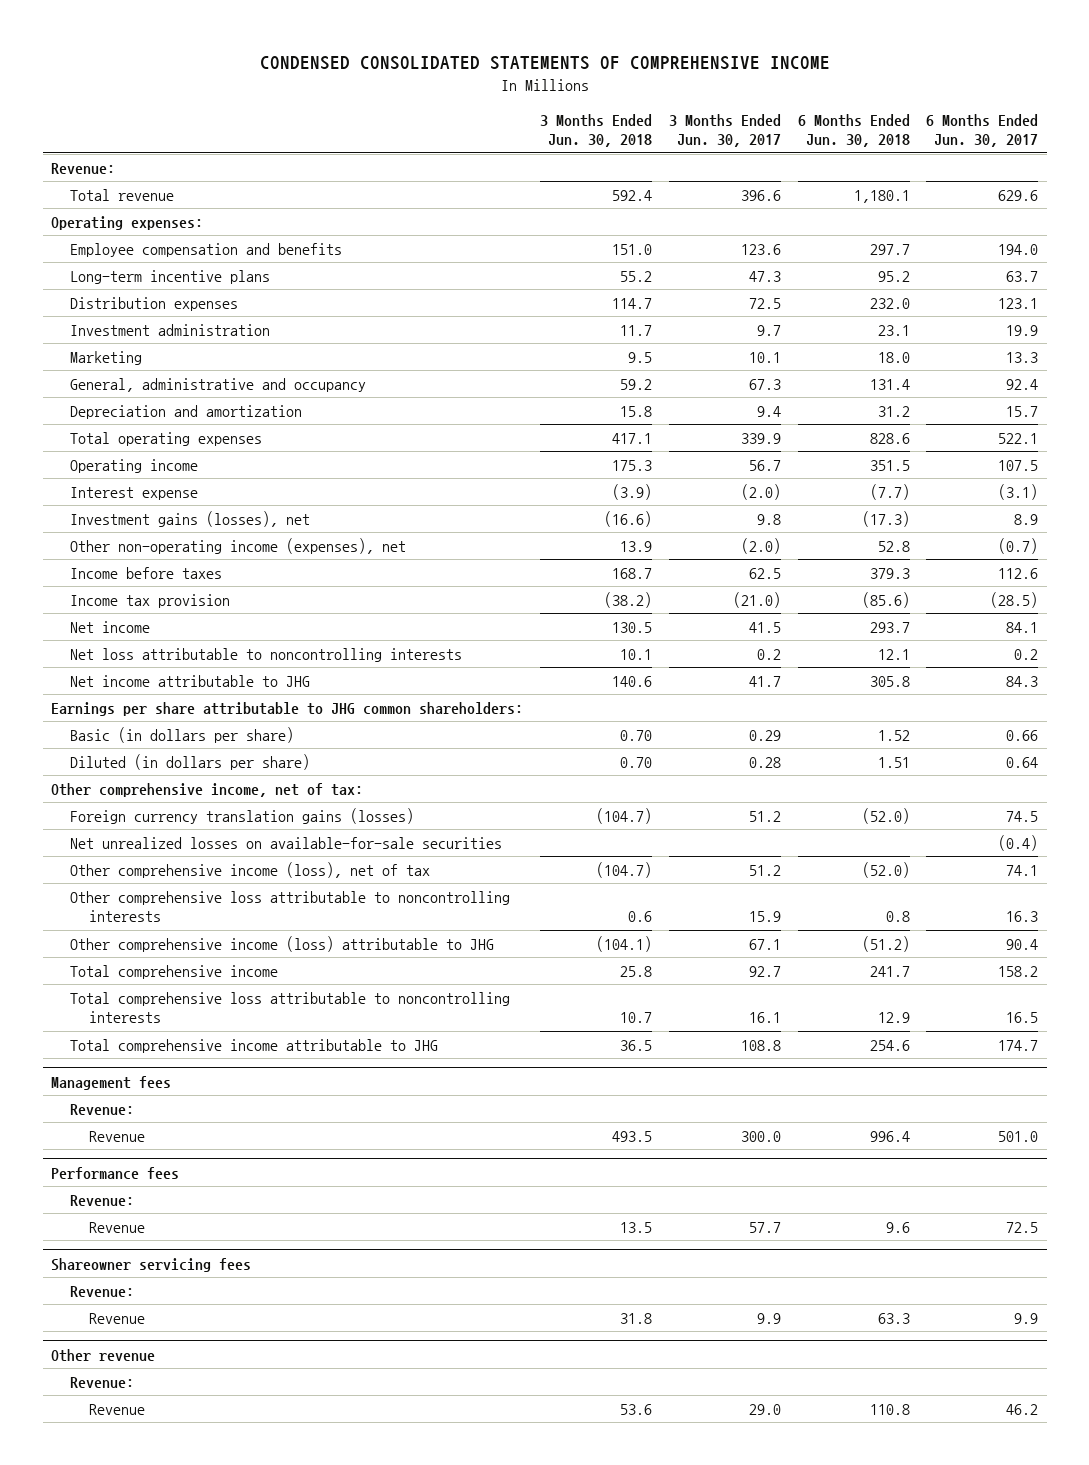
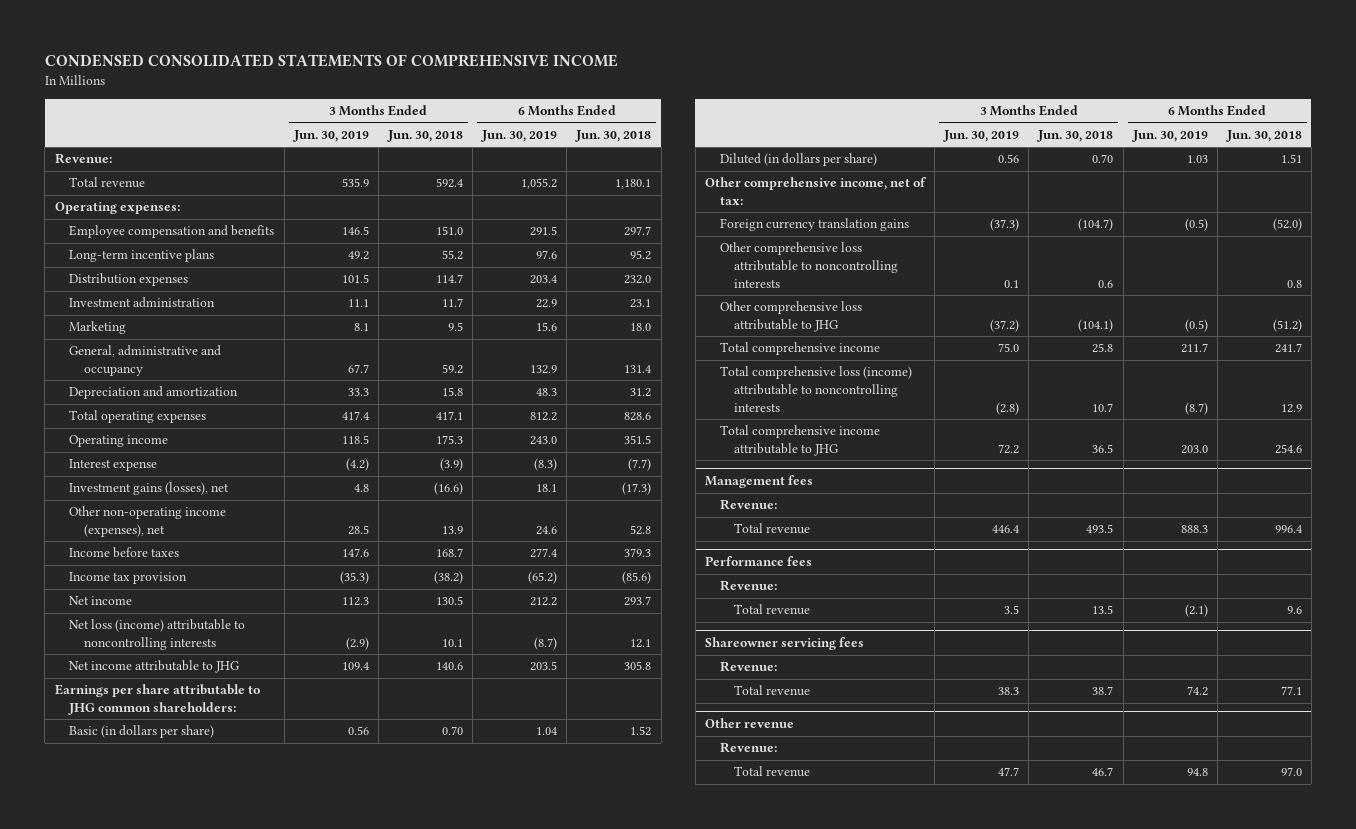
[668,113,781,148] 3 Months Ended Jun. 30, 2017 -> none
[926,113,1039,148] 6 Months Ended Jun. 30, 2017 -> none
none -> [292,129,369,142] Jun. 30, 2019
none -> [481,129,558,142] Jun. 30, 2019
[70,647,463,662] Net loss attributable to noncontrolling interests -> [69,619,246,650] Net loss (income) attributable to noncontrolling interests
[70,836,503,849] Net unrealized losses on available-for-sale securities -> none
[70,861,431,878] Other comprehensive income (loss), net of tax -> none
[70,807,415,824] Foreign currency translation gains (losses) -> [719,218,909,232] Foreign currency translation gains
[70,935,495,952] Other comprehensive income (loss) attributable to JHG -> [719,301,862,332] Other comprehensive loss attributable to JHG
[70,991,511,1024] Total comprehensive loss attributable to noncontrolling interests -> [719,366,912,412] Total comprehensive loss (income) attributable to noncontrolling interests
[89,1130,146,1142] Revenue -> [734,523,811,535] Total revenue
[89,1221,146,1233] Revenue -> [734,604,811,616] Total revenue
[89,1312,146,1324] Revenue -> [734,685,811,697] Total revenue
[619,1312,652,1324] 31.8 -> [1092,686,1114,696] 38.7
[877,1312,910,1324] 63.3 -> [1280,686,1302,696] 77.1
[89,1403,146,1415] Revenue -> [734,766,811,778] Total revenue
[619,1403,652,1415] 53.6 -> [1092,767,1114,777] 46.7
[869,1403,910,1415] 110.8 -> [1280,767,1302,777] 97.0

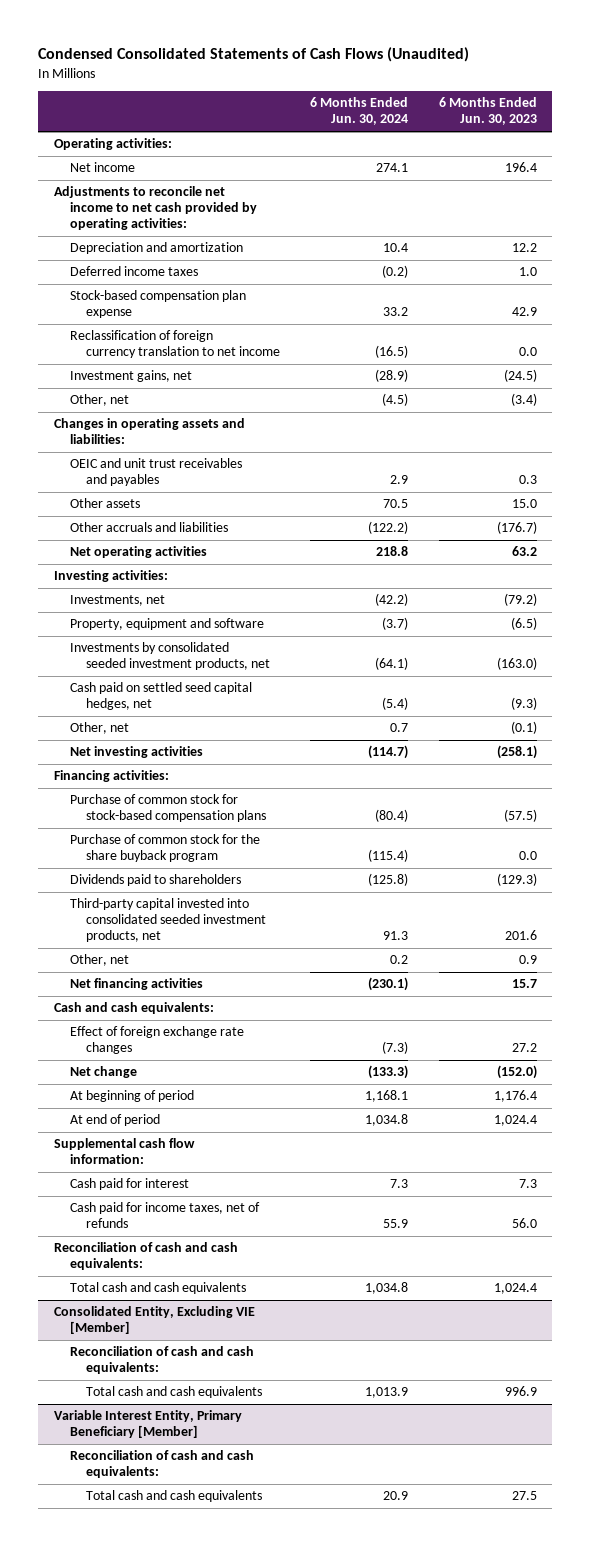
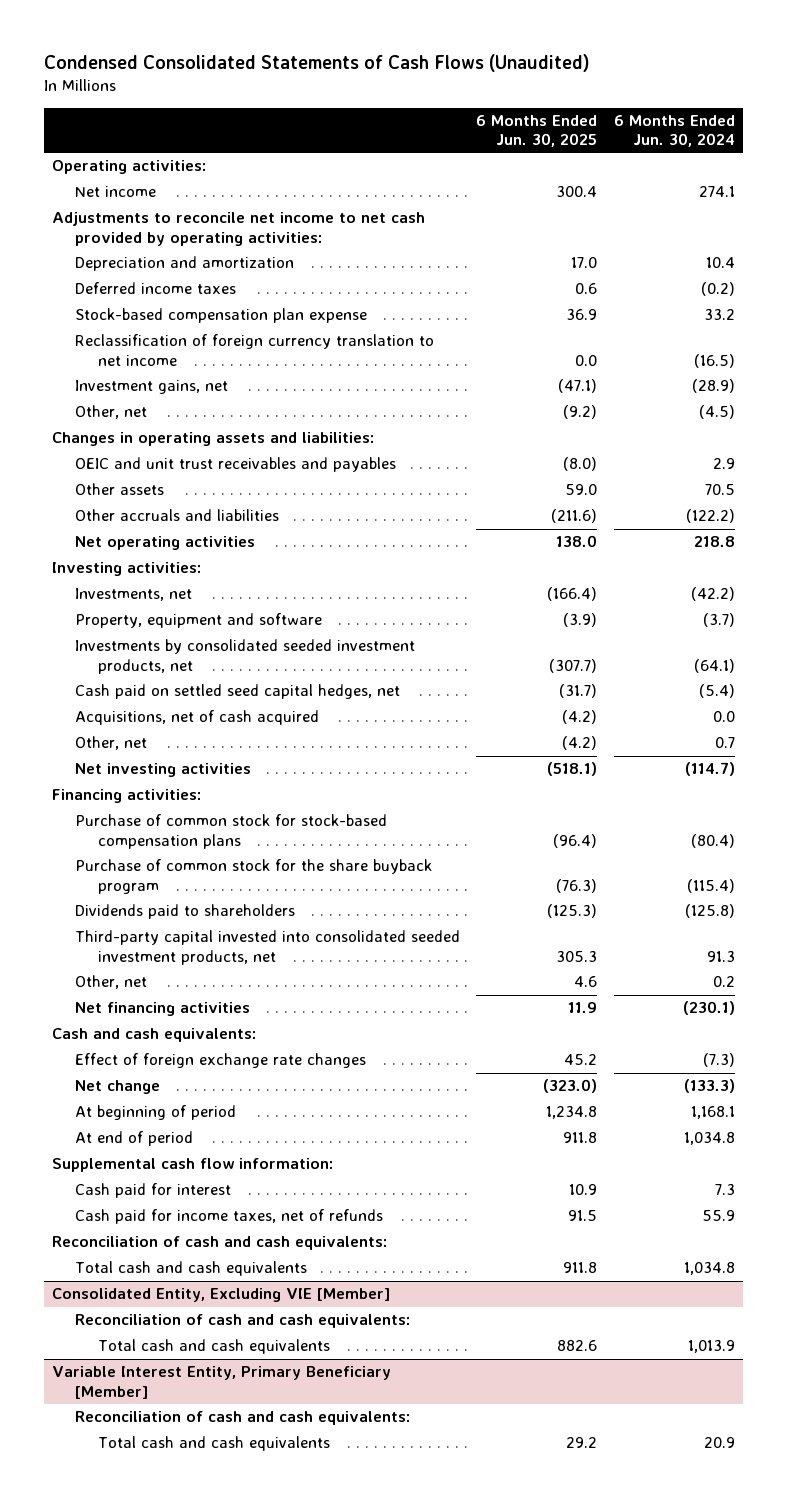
[438,97,537,126] 6 Months Ended Jun. 30, 2023 -> none
none -> [476,114,598,148] 6 Months Ended Jun. 30, 2025
none -> [74,710,319,726] Acquisitions, net of cash acquired

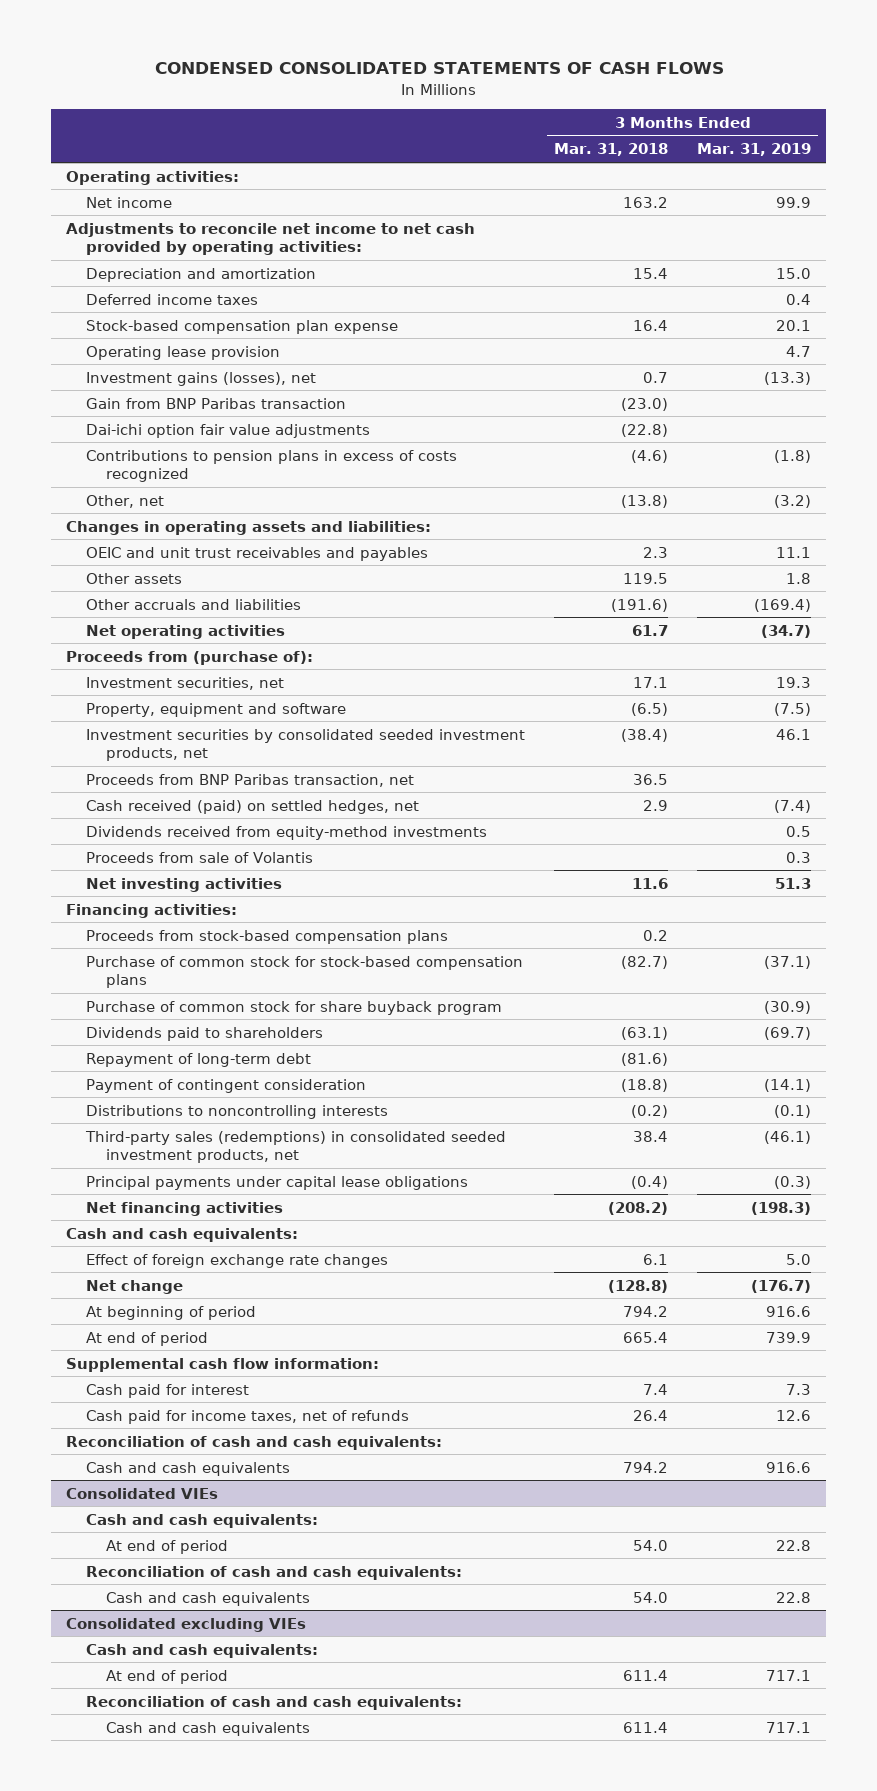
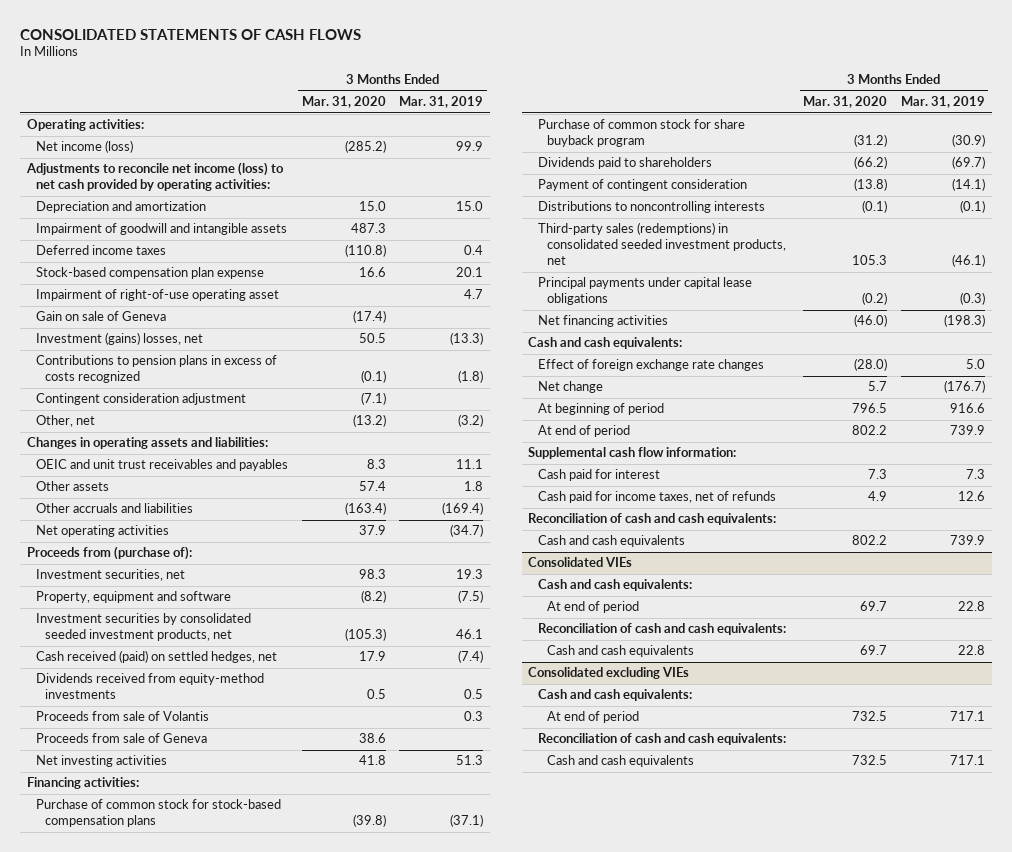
[154,62,724,75] CONDENSED CONSOLIDATED STATEMENTS OF CASH FLOWS -> [20,28,362,40] CONSOLIDATED STATEMENTS OF CASH FLOWS
[553,143,668,157] Mar. 31, 2018 -> none
none -> [301,96,386,109] Mar. 31, 2020
[85,196,172,208] Net income -> [36,140,134,154] Net income (loss)
[65,222,475,256] Adjustments to reconcile net income to net cash provided by operating activities: -> [25,162,284,192] Adjustments to reconcile net income (loss) to net cash provided by operating activities:
none -> [36,223,288,236] Impairment of goodwill and intangible assets
[85,345,280,360] Operating lease provision -> none
[85,397,346,409] Gain from BNP Paribas transaction -> none
[85,423,370,438] Dai-ichi option fair value adjustments -> none
none -> [36,289,280,302] Impairment of right-of-use operating asset
none -> [36,311,167,322] Gain on sale of Geneva
[85,371,316,386] Investment gains (losses), net -> [36,332,204,346] Investment (gains) losses, net
none -> [36,393,247,406] Contingent consideration adjustment
[85,773,414,787] Proceeds from BNP Paribas transaction, net -> none
none -> [36,733,208,744] Proceeds from sale of Geneva
[85,929,448,944] Proceeds from stock-based compensation plans -> none
[85,1052,311,1067] Repayment of long-term debt -> none
[766,1461,812,1473] 916.6 -> [949,535,985,546] 739.9

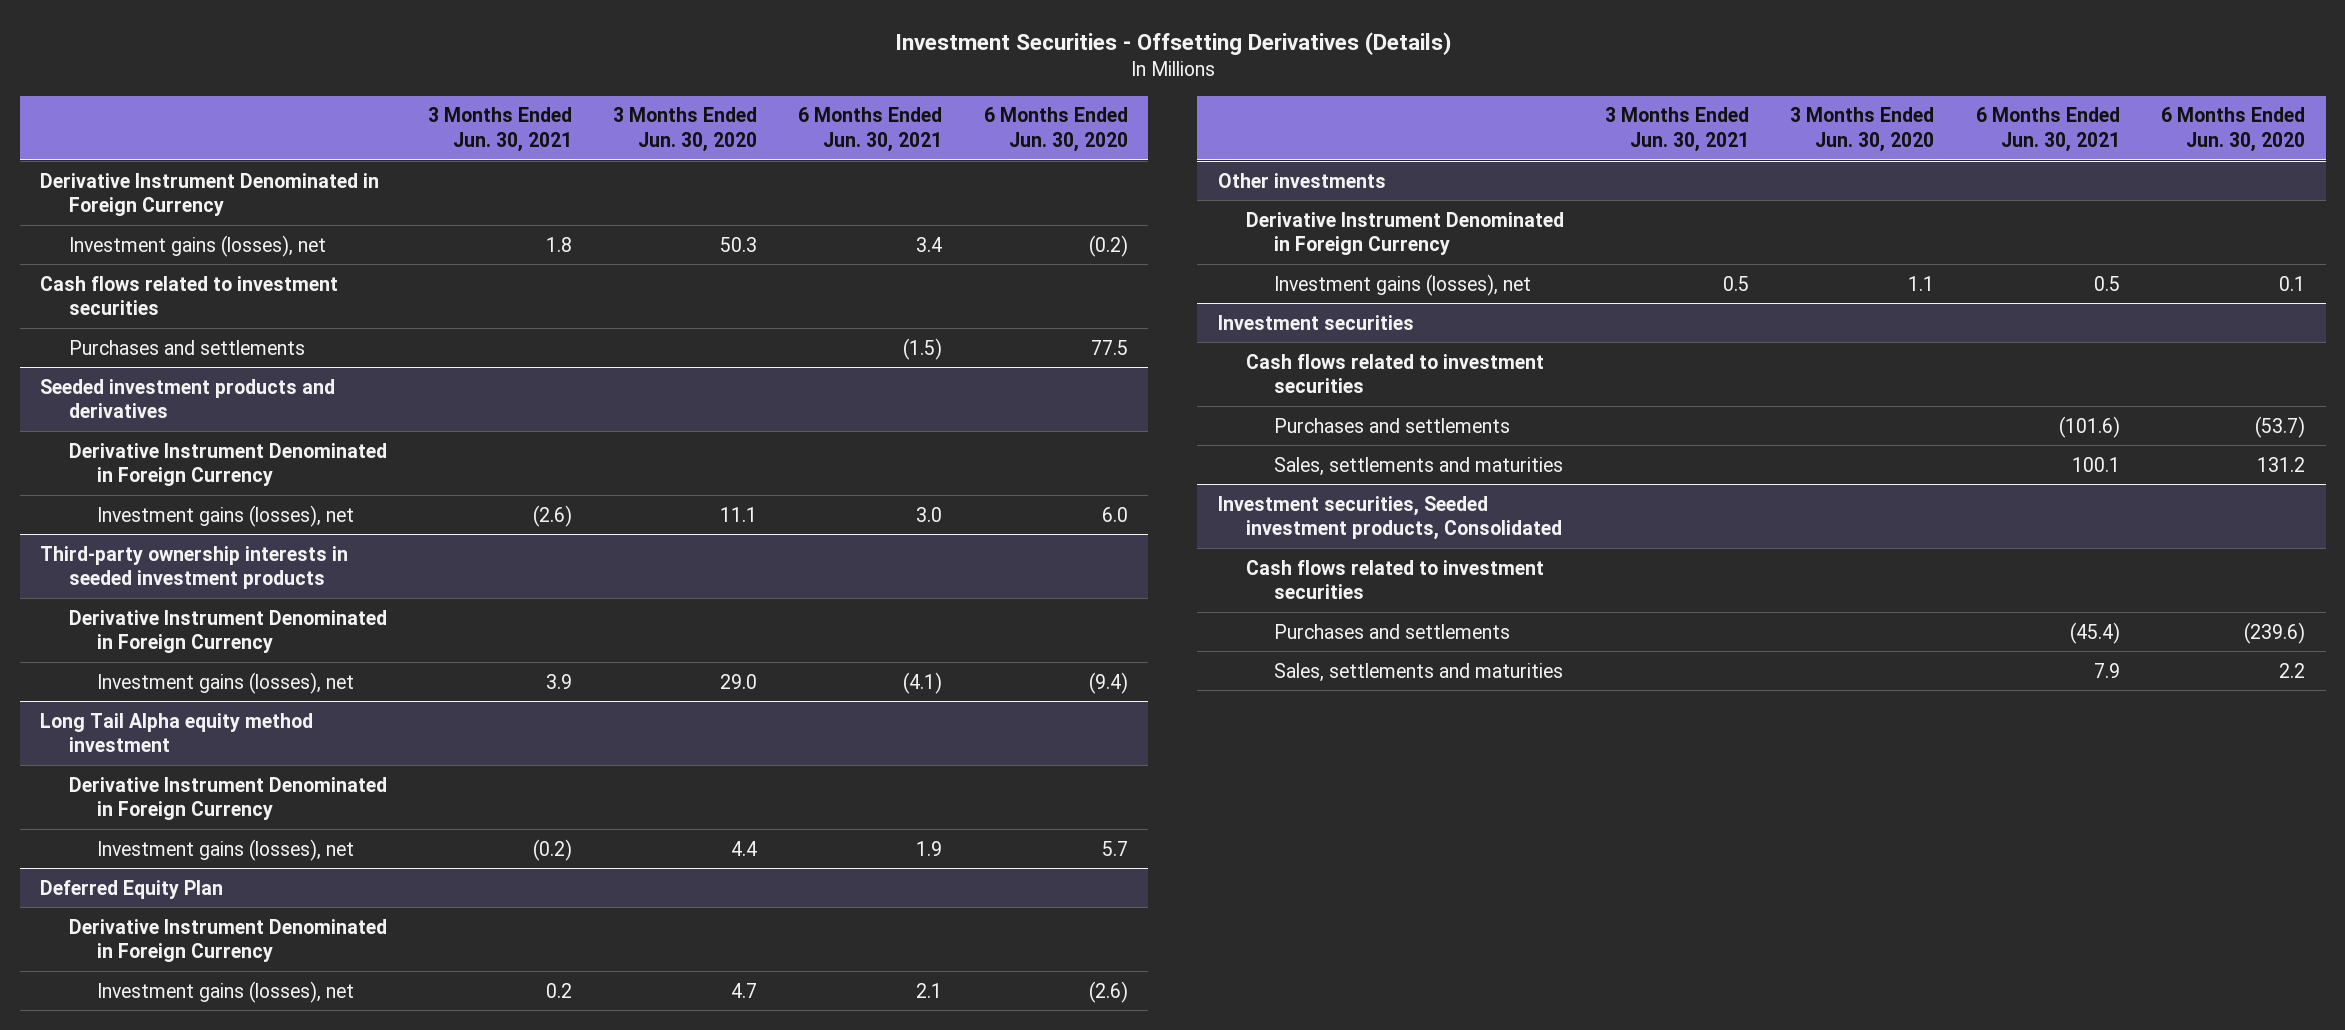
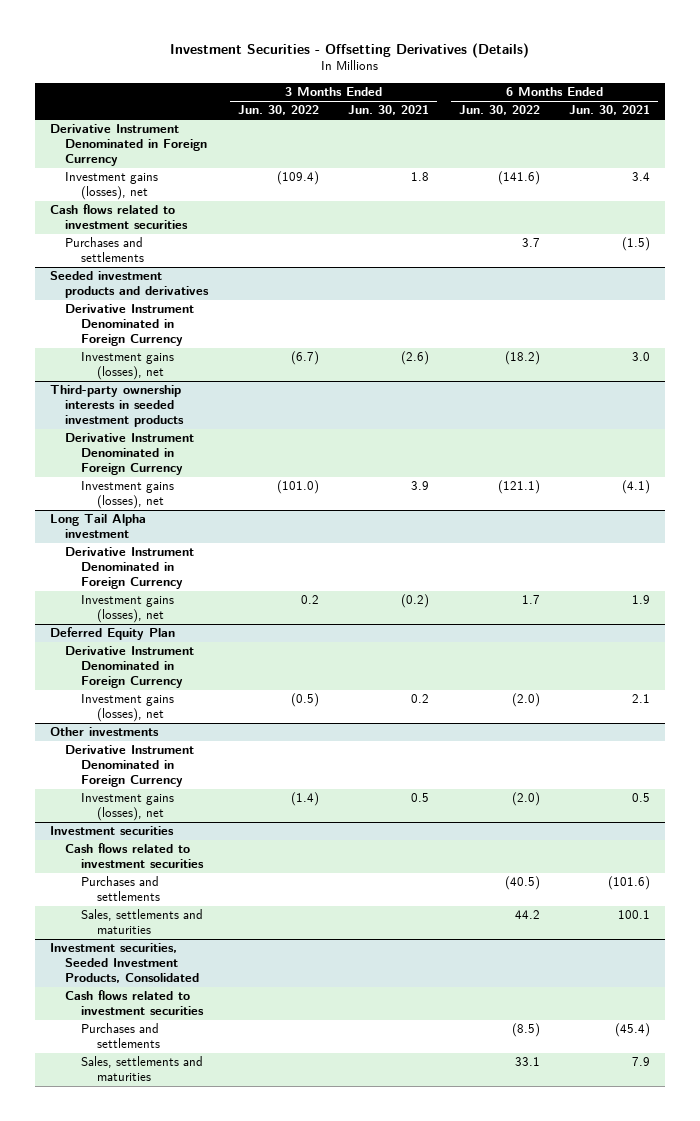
[613,107,758,152] 3 Months Ended Jun. 30, 2020 -> none
[983,107,1128,152] 6 Months Ended Jun. 30, 2020 -> none
none -> [237,105,319,116] Jun. 30, 2022
none -> [458,105,540,116] Jun. 30, 2022
[40,712,314,753] Long Tail Alpha equity method investment -> [49,514,146,539] Long Tail Alpha investment
[1217,495,1562,541] Investment securities, Seeded investment products, Consolidated -> [49,943,200,984] Investment securities, Seeded Investment Products, Consolidated

